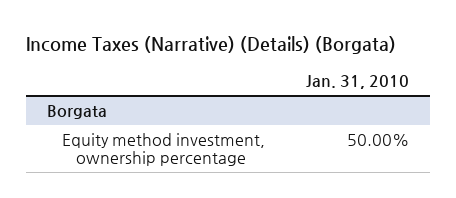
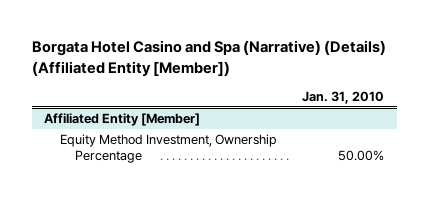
[25,36,396,55] Income Taxes (Narrative) (Details) (Borgata) -> [31,40,386,76] Borgata Hotel Casino and Spa (Narrative) (Details) (Affiliated Entity [Member])
[46,105,107,120] Borgata -> none
none -> [44,113,201,127] Affiliated Entity [Member]
[61,133,265,167] Equity method investment, ownership percentage -> [59,134,277,164] Equity Method Investment, Ownership Percentage

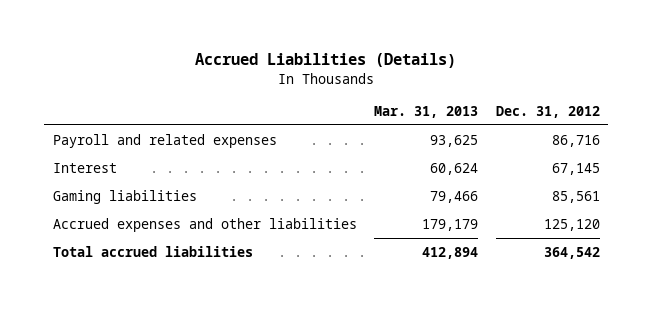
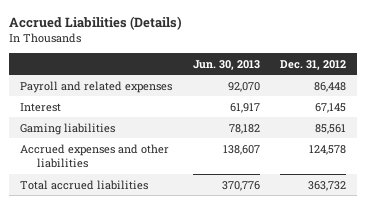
[374,105,479,118] Mar. 31, 2013 -> none
none -> [192,59,260,70] Jun. 30, 2013
[551,134,600,147] 86,716 -> [314,81,347,92] 86,448
[543,218,600,231] 125,120 -> [309,144,347,155] 124,578
[543,246,600,259] 364,542 -> [308,180,347,191] 363,732

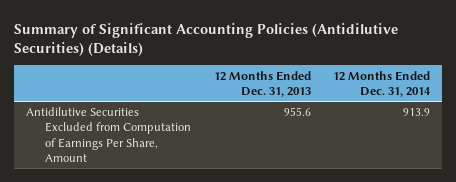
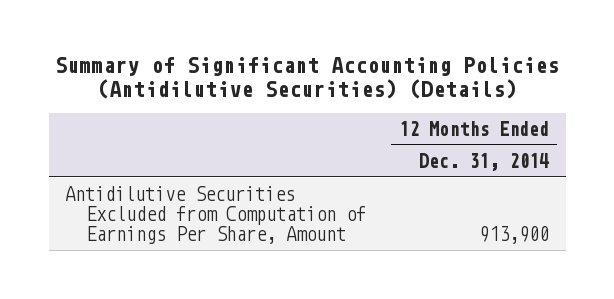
[213,70,311,97] 12 Months Ended Dec. 31, 2013 -> none
[403,108,431,117] 913.9 -> [479,226,550,245] 913,900

